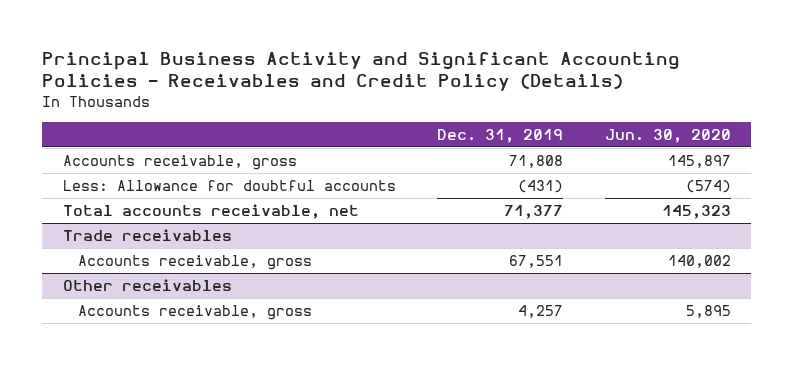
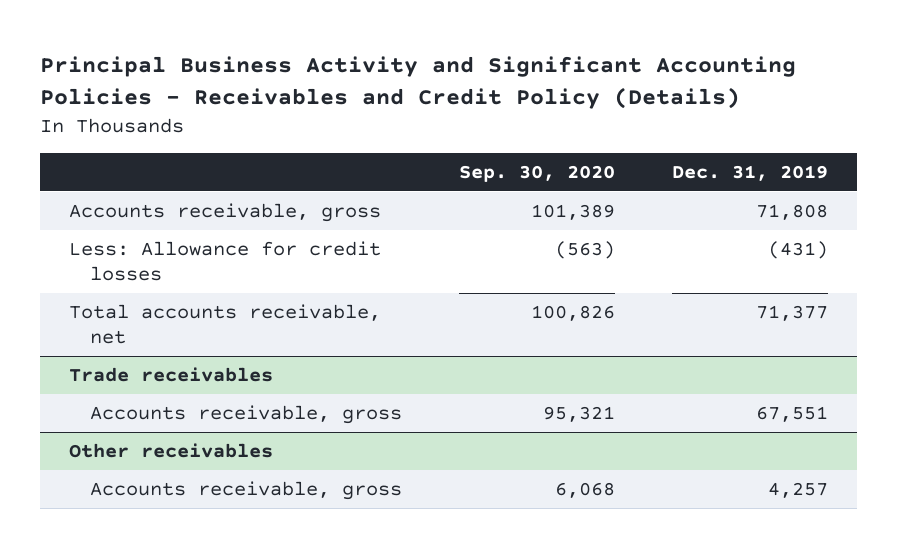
[604,128,731,143] Jun. 30, 2020 -> none
none -> [459,164,616,182] Sep. 30, 2020
[62,180,396,192] Less: Allowance for doubtful accounts -> [68,241,381,281] Less: Allowance for credit losses

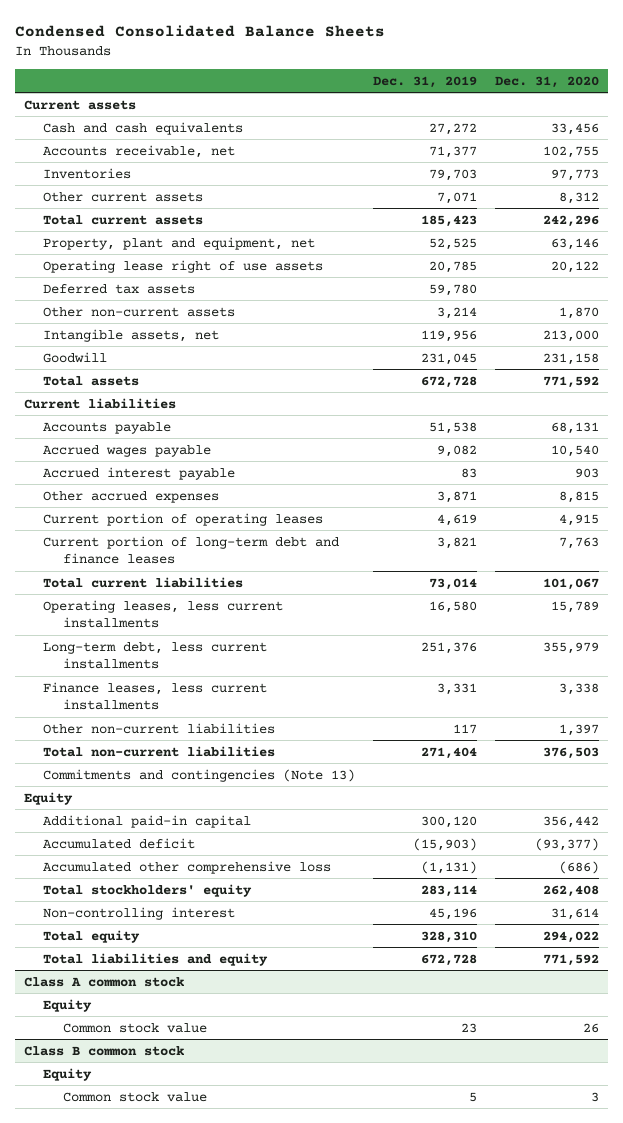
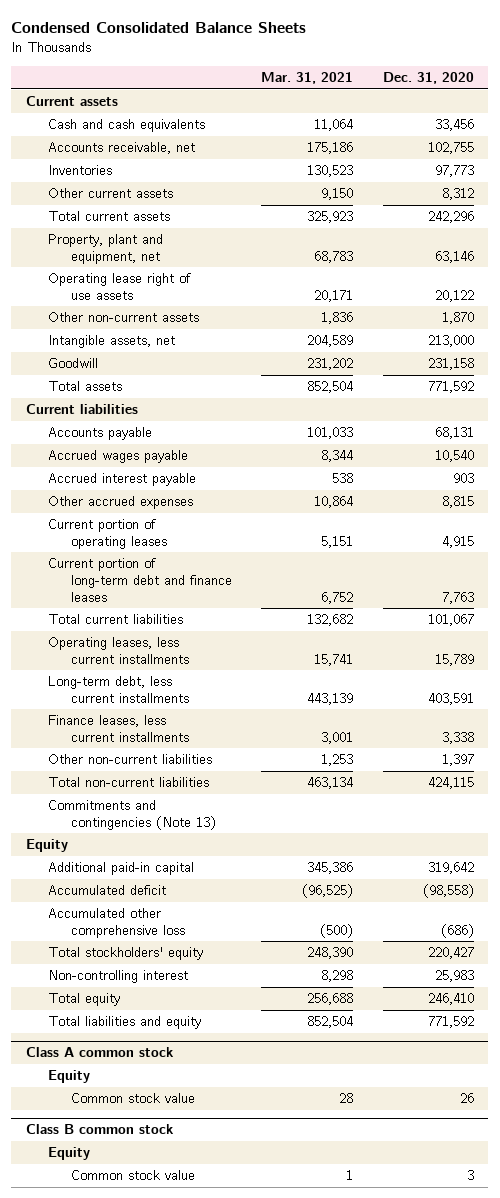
[373,75,478,88] Dec. 31, 2019 -> none
none -> [261,72,354,85] Mar. 31, 2021
[43,283,196,294] Deferred tax assets -> none
[542,641,599,654] 355,979 -> [427,692,474,705] 403,591
[542,746,599,759] 376,503 -> [427,777,474,790] 424,115
[542,815,599,828] 356,442 -> [427,862,474,875] 319,642
[534,837,599,851] (93,377) -> [422,884,474,899] (98,558)
[542,884,599,897] 262,408 -> [427,947,474,960] 220,427
[550,907,599,920] 31,614 -> [434,970,474,983] 25,983
[542,930,599,943] 294,022 -> [427,993,474,1006] 246,410

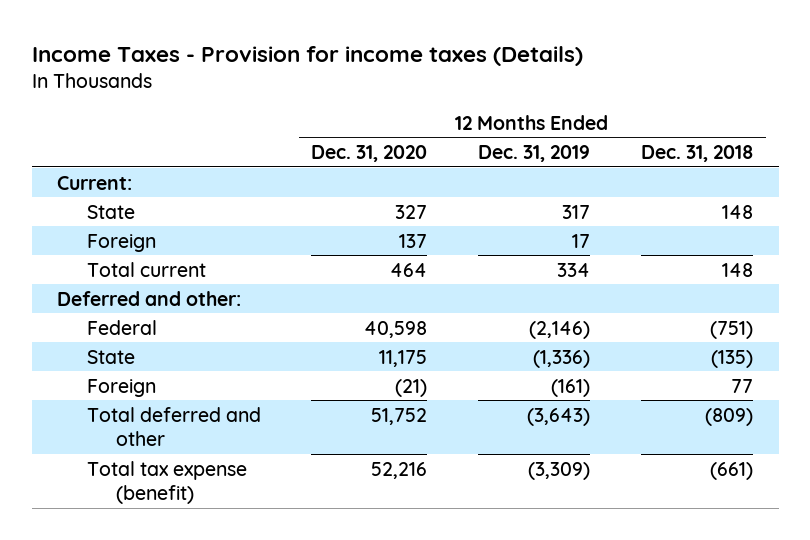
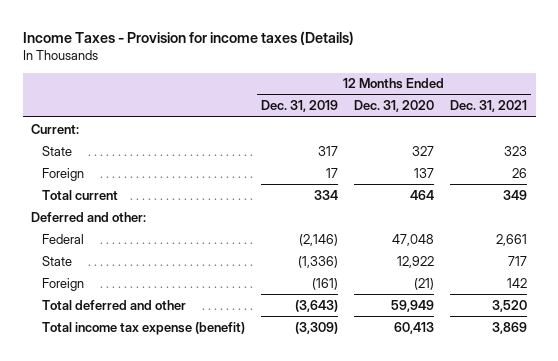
[641,144,754,162] Dec. 31, 2018 -> none
none -> [450,100,528,113] Dec. 31, 2021
[364,320,428,338] 40,598 -> [392,233,435,246] 47,048
[379,349,428,367] 11,175 -> [397,255,435,268] 12,922
[371,407,428,425] 51,752 -> [391,299,435,312] 59,949
[86,460,247,504] Total tax expense (benefit) -> [42,321,246,335] Total income tax expense (benefit)
[371,461,428,479] 52,216 -> [394,321,435,334] 60,413

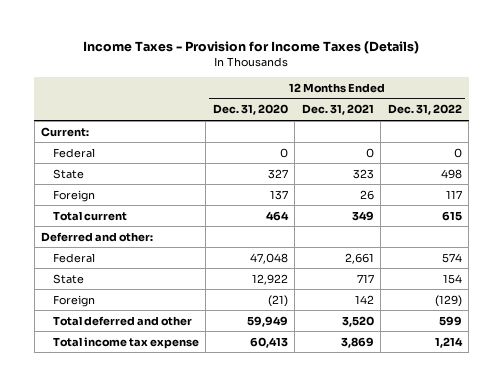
[22,30,354,45] Income Taxes - Provision for income taxes (Details) -> [83,41,420,55] Income Taxes - Provision for Income Taxes (Details)
[261,100,339,113] Dec. 31, 2019 -> none
none -> [387,104,462,116] Dec. 31, 2022
none -> [52,147,95,158] Federal
[42,321,246,335] Total income tax expense (benefit) -> [52,336,199,349] Total income tax expense

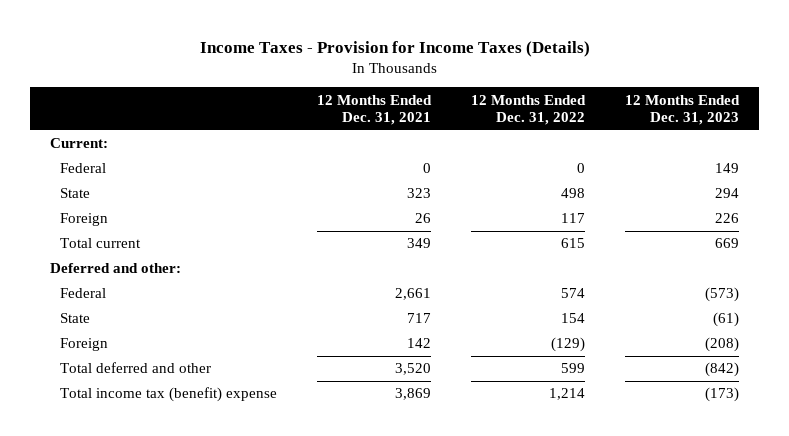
[212,104,288,116] Dec. 31, 2020 -> none
none -> [625,94,741,125] 12 Months Ended Dec. 31, 2023
[52,336,199,349] Total income tax expense -> [60,387,278,403] Total income tax (benefit) expense

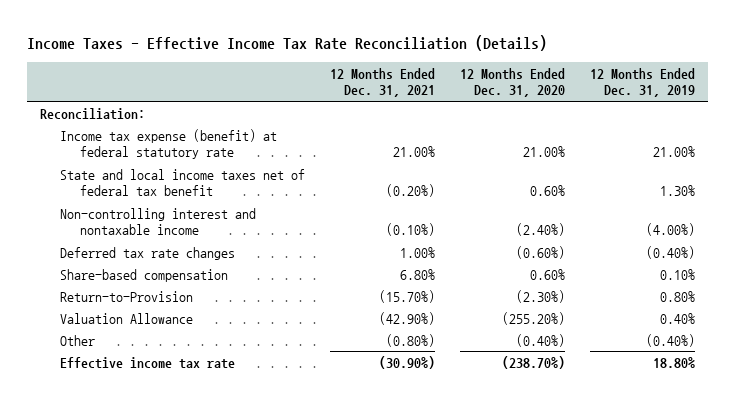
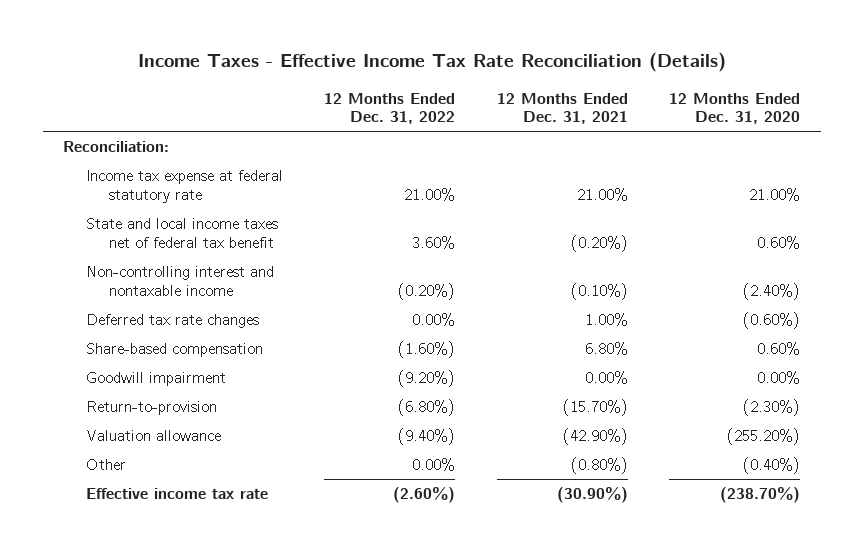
[590,67,696,98] 12 Months Ended Dec. 31, 2019 -> none
none -> [324,92,456,125] 12 Months Ended Dec. 31, 2022
[60,128,278,160] Income tax expense (benefit) at federal statutory rate -> [85,170,283,203] Income tax expense at federal statutory rate
none -> [85,372,226,387] Goodwill impairment
[60,290,194,302] Return-to-Provision -> [85,401,217,416] Return-to-provision
[60,312,194,324] Valuation Allowance -> [85,430,221,442] Valuation allowance

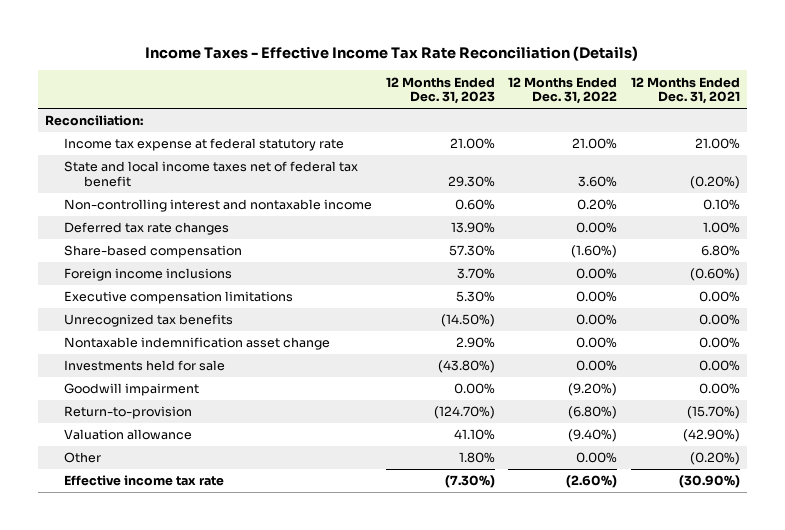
[669,92,801,125] 12 Months Ended Dec. 31, 2020 -> none
none -> [385,76,495,105] 12 Months Ended Dec. 31, 2023
[398,282,456,300] (0.20%) -> [577,199,618,211] 0.20%
[570,282,628,300] (0.10%) -> [702,199,740,211] 0.10%
none -> [64,268,233,282] Foreign income inclusions
none -> [64,291,294,305] Executive compensation limitations
none -> [64,314,234,328] Unrecognized tax benefits
none -> [64,337,331,351] Nontaxable indemnification asset change
none -> [64,360,226,372] Investments held for sale
[570,457,628,475] (0.80%) -> [689,452,740,466] (0.20%)

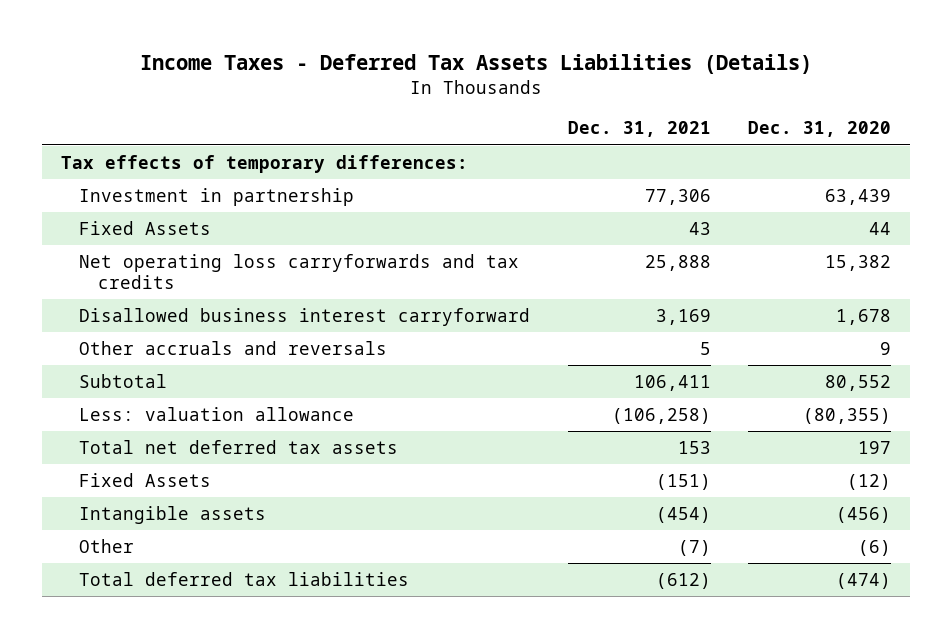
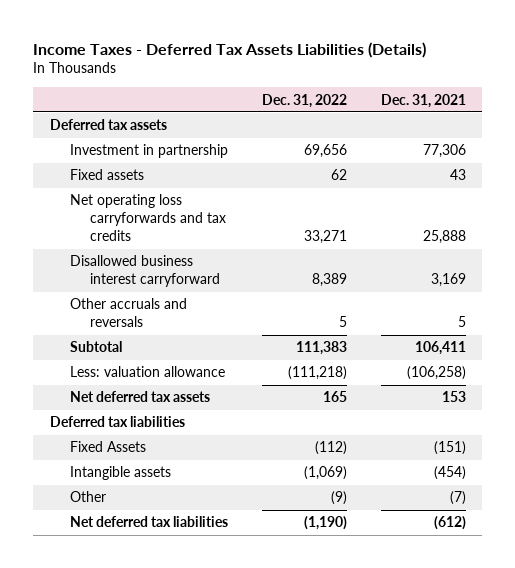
[748,121,892,138] Dec. 31, 2020 -> none
none -> [261,93,347,108] Dec. 31, 2022
[60,154,468,173] Tax effects of temporary differences: -> none
none -> [49,119,167,131] Deferred tax assets
[79,220,212,235] Fixed Assets -> [69,169,144,181] Fixed assets
[79,439,399,454] Total net deferred tax assets -> [69,391,210,403] Net deferred tax assets
none -> [49,416,185,428] Deferred tax liabilities
[79,571,410,586] Total deferred tax liabilities -> [69,516,228,528] Net deferred tax liabilities

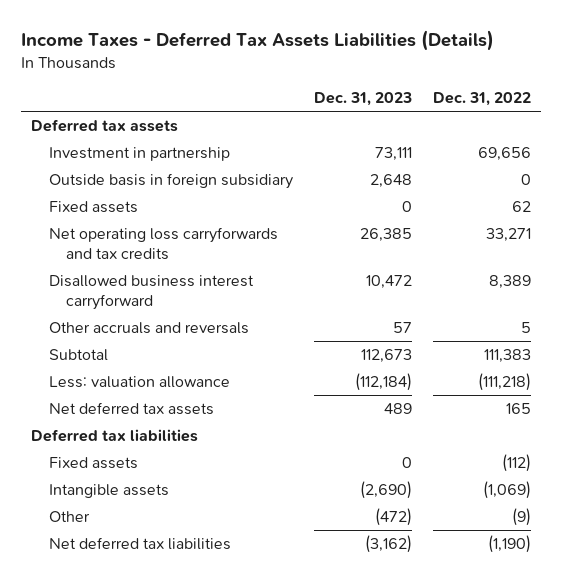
[380,93,466,108] Dec. 31, 2021 -> none
none -> [313,92,412,107] Dec. 31, 2023
none -> [48,172,293,189] Outside basis in foreign subsidiary
[69,441,146,453] Fixed Assets -> [48,456,138,469] Fixed assets

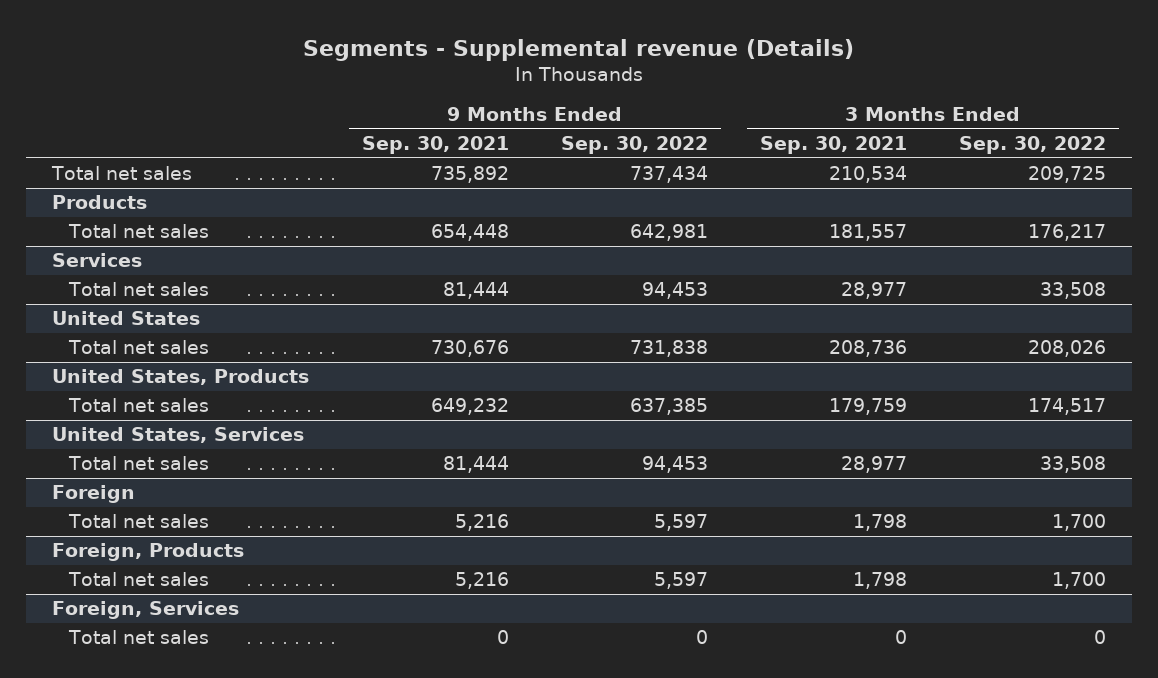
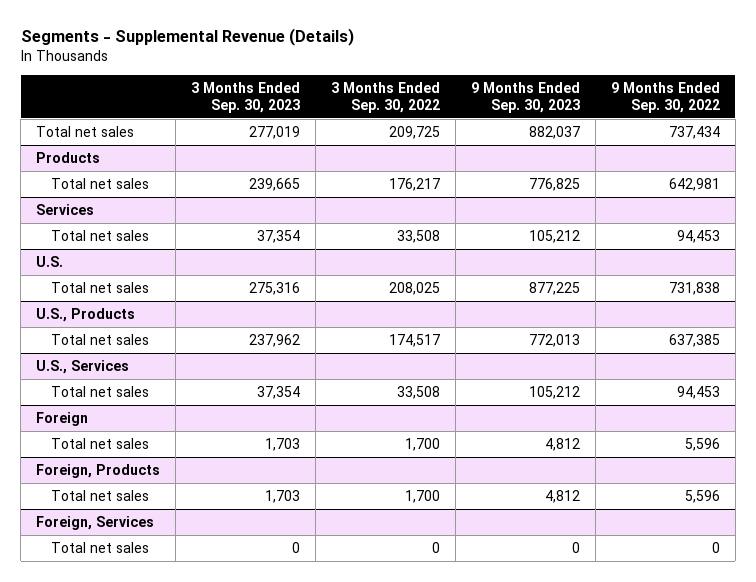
[303,38,855,61] Segments - Supplemental revenue (Details) -> [20,28,354,47] Segments - Supplemental Revenue (Details)
[361,136,509,155] Sep. 30, 2021 -> none
[759,136,907,155] Sep. 30, 2021 -> none
none -> [191,81,301,113] 3 Months Ended Sep. 30, 2023
none -> [470,81,580,113] 9 Months Ended Sep. 30, 2023
[52,369,310,386] United States, Products -> none
[52,311,201,326] United States -> [36,255,64,267] U.S.
[1027,340,1106,358] 208,026 -> [388,281,440,295] 208,025
none -> [36,307,136,322] U.S., Products
[52,427,305,444] United States, Services -> none
none -> [36,359,130,374] U.S., Services
[653,514,708,532] 5,597 -> [684,437,720,451] 5,596
[653,572,708,590] 5,597 -> [684,489,720,503] 5,596

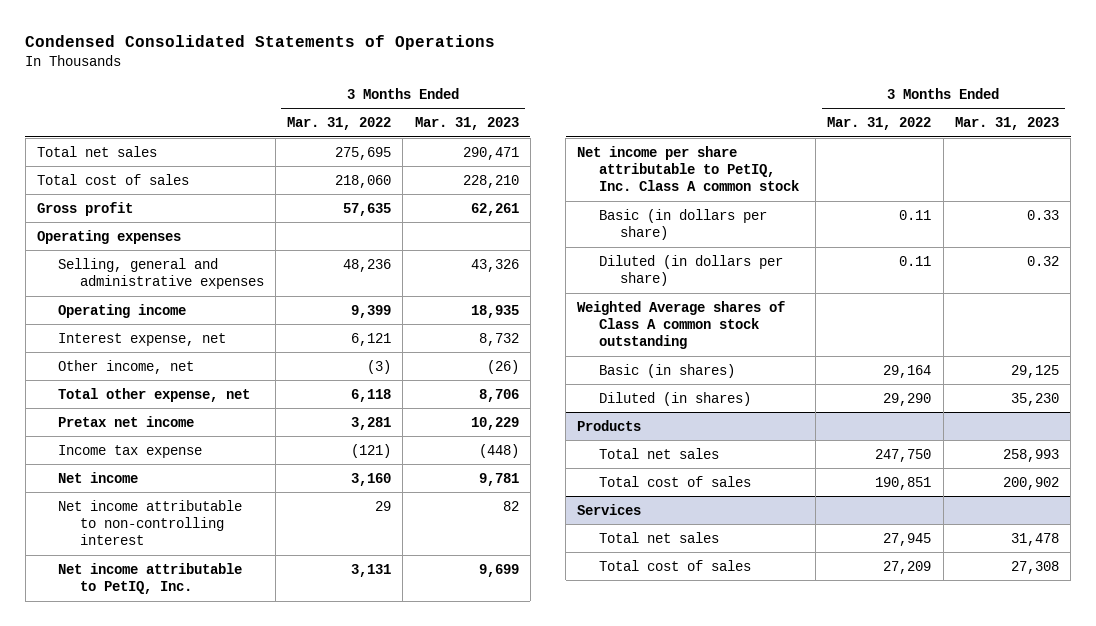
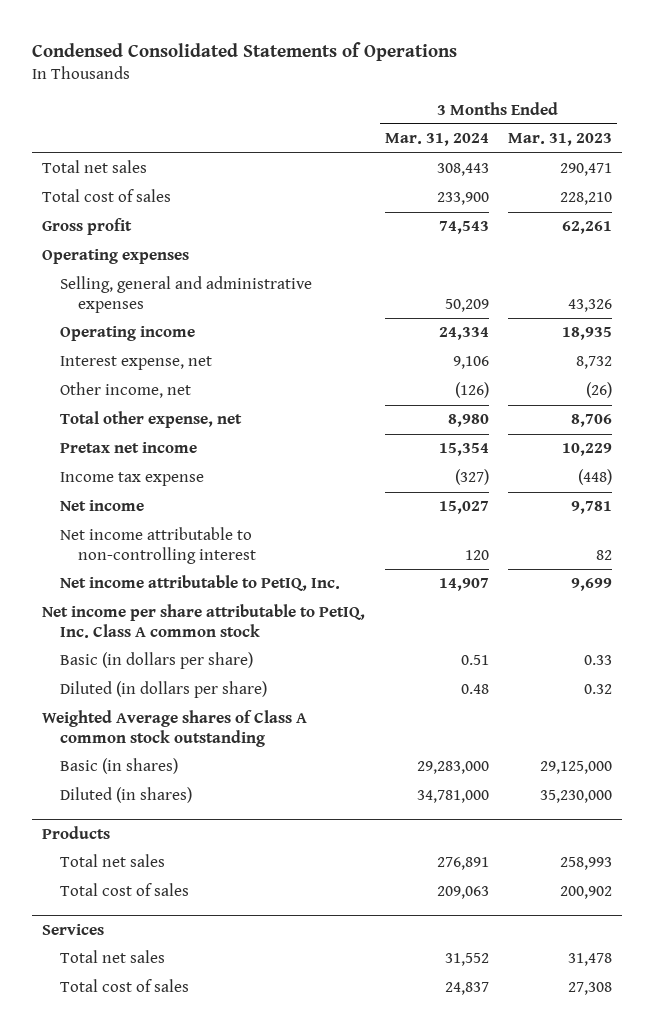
[287,117,392,131] Mar. 31, 2022 -> none
none -> [384,133,489,147] Mar. 31, 2024
[1010,364,1059,378] 29,125 -> [540,761,613,775] 29,125,000
[1010,392,1059,406] 35,230 -> [540,790,613,804] 35,230,000

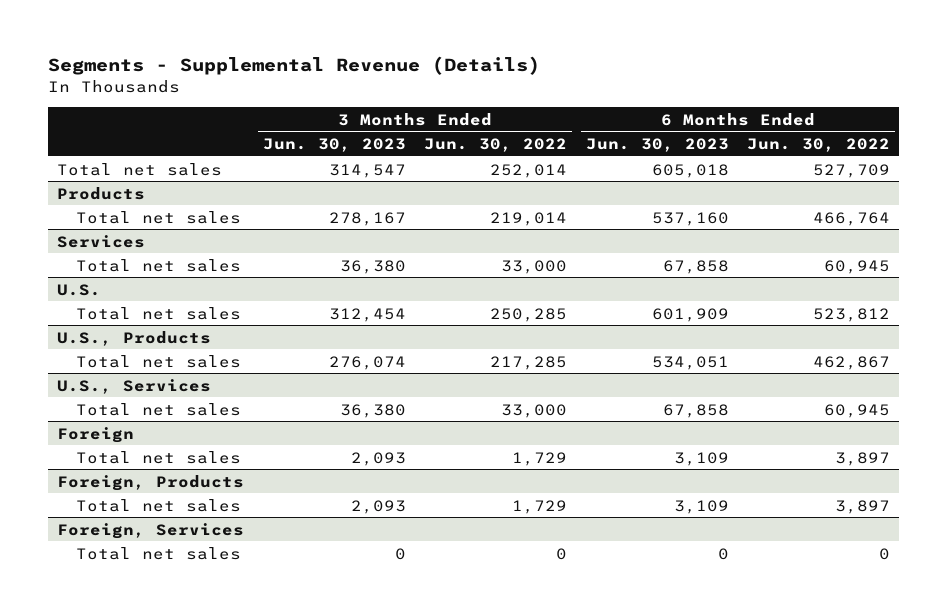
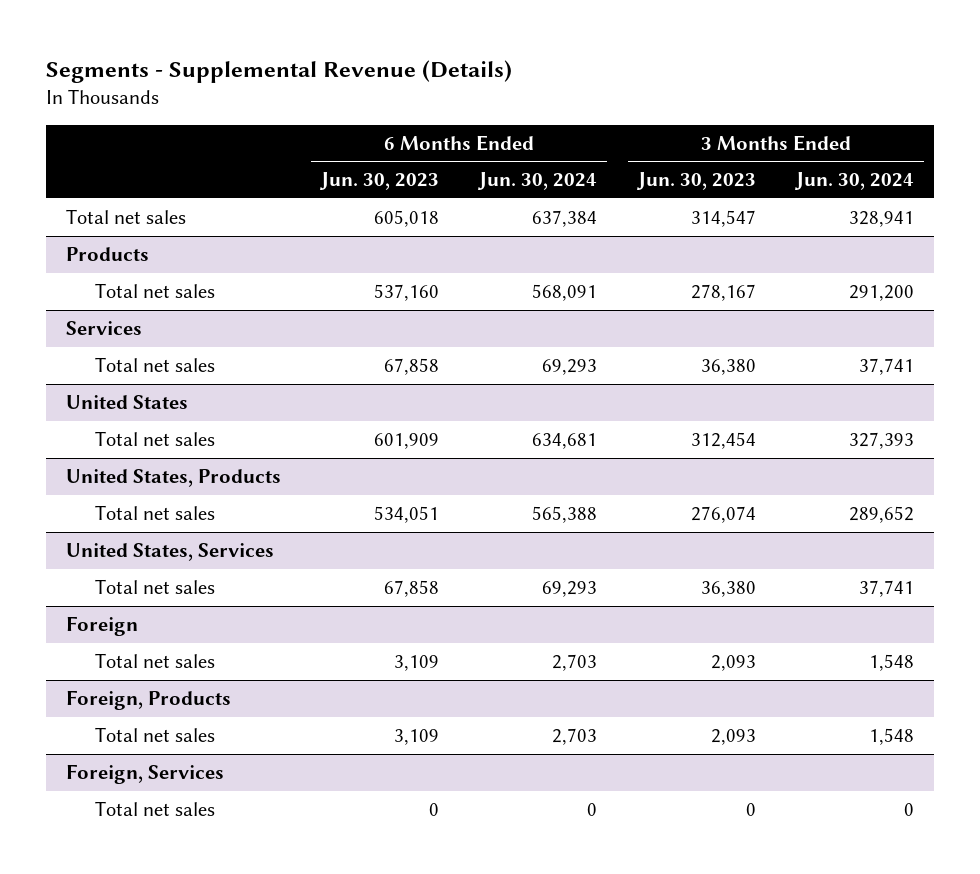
[424,138,568,153] Jun. 30, 2022 -> none
[747,138,891,153] Jun. 30, 2022 -> none
none -> [477,172,598,191] Jun. 30, 2024
none -> [793,172,914,191] Jun. 30, 2024
[57,283,102,296] U.S. -> [65,394,188,409] United States
[57,330,212,346] U.S., Products -> none
none -> [65,468,281,487] United States, Products
[57,378,212,394] U.S., Services -> none
none -> [65,542,274,561] United States, Services

